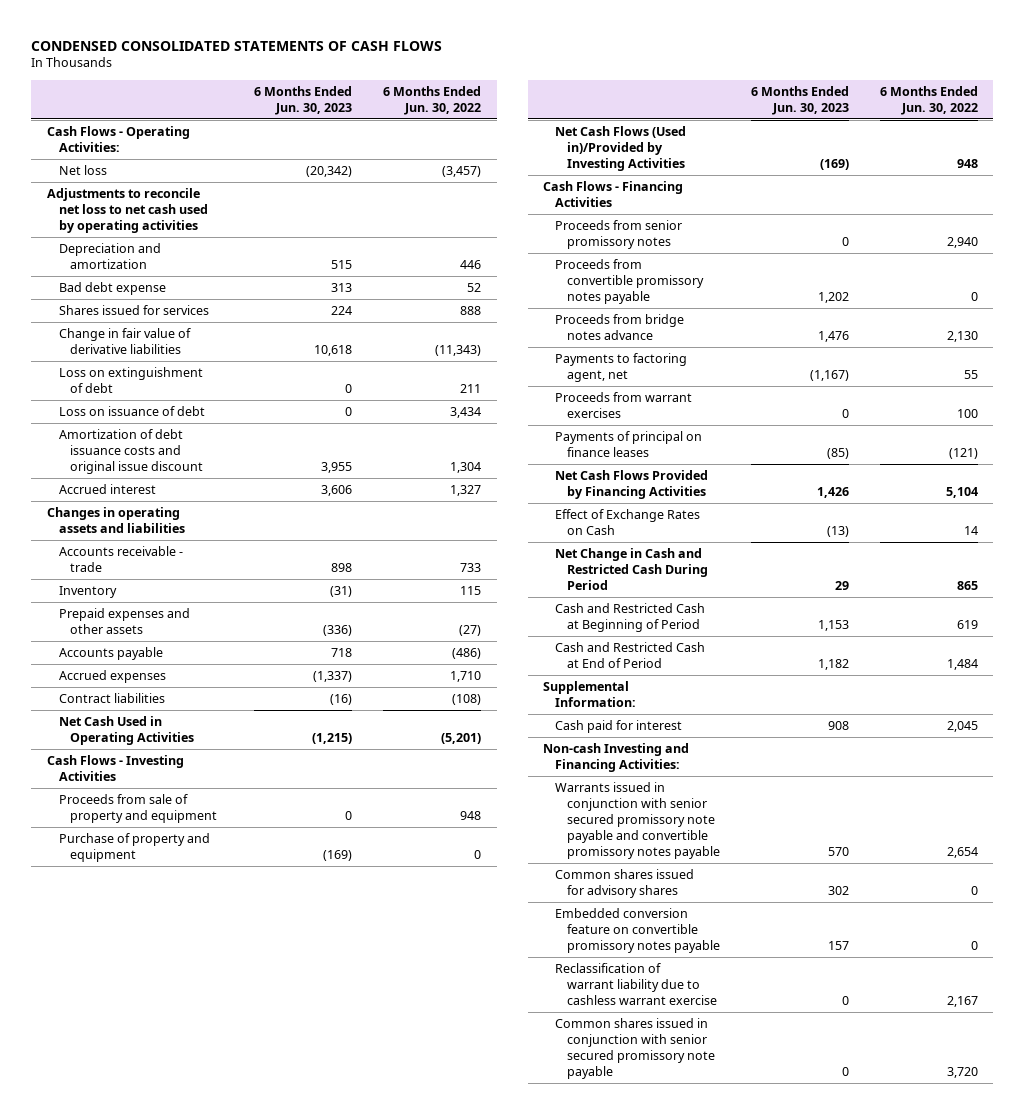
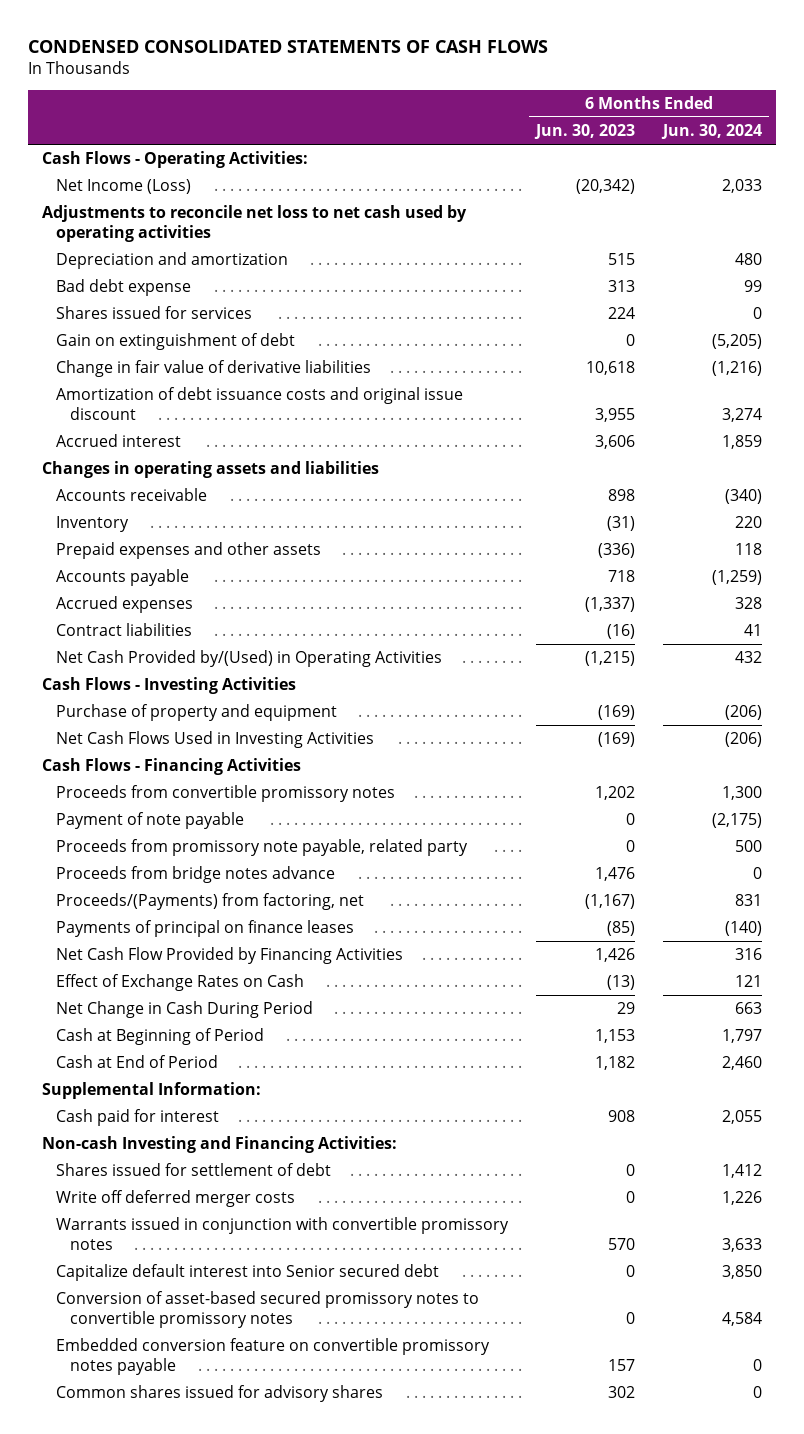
[383,85,482,115] 6 Months Ended Jun. 30, 2022 -> none
none -> [661,124,763,140] Jun. 30, 2024
[58,165,107,176] Net loss -> [55,179,191,195] Net Income (Loss)
none -> [55,333,295,351] Gain on extinguishment of debt
[58,367,203,393] Loss on extinguishment of debt -> none
[58,406,205,417] Loss on issuance of debt -> none
[58,546,183,572] Accounts receivable - trade -> [55,488,207,502] Accounts receivable
[58,716,195,745] Net Cash Used in Operating Activities -> [55,650,442,668] Net Cash Provided by/(Used) in Operating Activities
[58,794,218,823] Proceeds from sale of property and equipment -> none
[554,126,686,171] Net Cash Flows (Used in)/Provided by Investing Activities -> [55,731,374,749] Net Cash Flows Used in Investing Activities
[554,220,682,249] Proceeds from senior promissory notes -> none
[554,259,704,304] Proceeds from convertible promissory notes payable -> [55,785,395,803] Proceeds from convertible promissory notes
none -> [55,812,244,830] Payment of note payable
none -> [55,839,468,857] Proceeds from promissory note payable, related party
[554,392,692,418] Proceeds from warrant exercises -> none
[554,353,687,382] Payments to factoring agent, net -> [55,893,364,911] Proceeds/(Payments) from factoring, net
[554,470,708,499] Net Cash Flows Provided by Financing Activities -> [55,947,403,965] Net Cash Flow Provided by Financing Activities
[554,548,708,590] Net Change in Cash and Restricted Cash During Period -> [55,1001,313,1019] Net Change in Cash During Period
[554,603,705,632] Cash and Restricted Cash at Beginning of Period -> [55,1028,264,1046] Cash at Beginning of Period
[554,642,705,668] Cash and Restricted Cash at End of Period -> [55,1055,218,1069] Cash at End of Period
none -> [55,1163,331,1177] Shares issued for settlement of debt
none -> [55,1190,295,1208] Write off deferred merger costs
[554,782,720,859] Warrants issued in conjunction with senior secured promissory note payable and convertible promissory notes payable -> [55,1217,509,1251] Warrants issued in conjunction with convertible promissory notes
none -> [55,1264,439,1282] Capitalize default interest into Senior secured debt
none -> [55,1291,479,1329] Conversion of asset-based secured promissory notes to convertible promissory notes
[554,963,717,1005] Reclassification of warrant liability due to cashless warrant exercise -> none
[554,1018,715,1079] Common shares issued in conjunction with senior secured promissory note payable -> none
[554,869,694,898] Common shares issued for advisory shares -> [55,1385,383,1403] Common shares issued for advisory shares

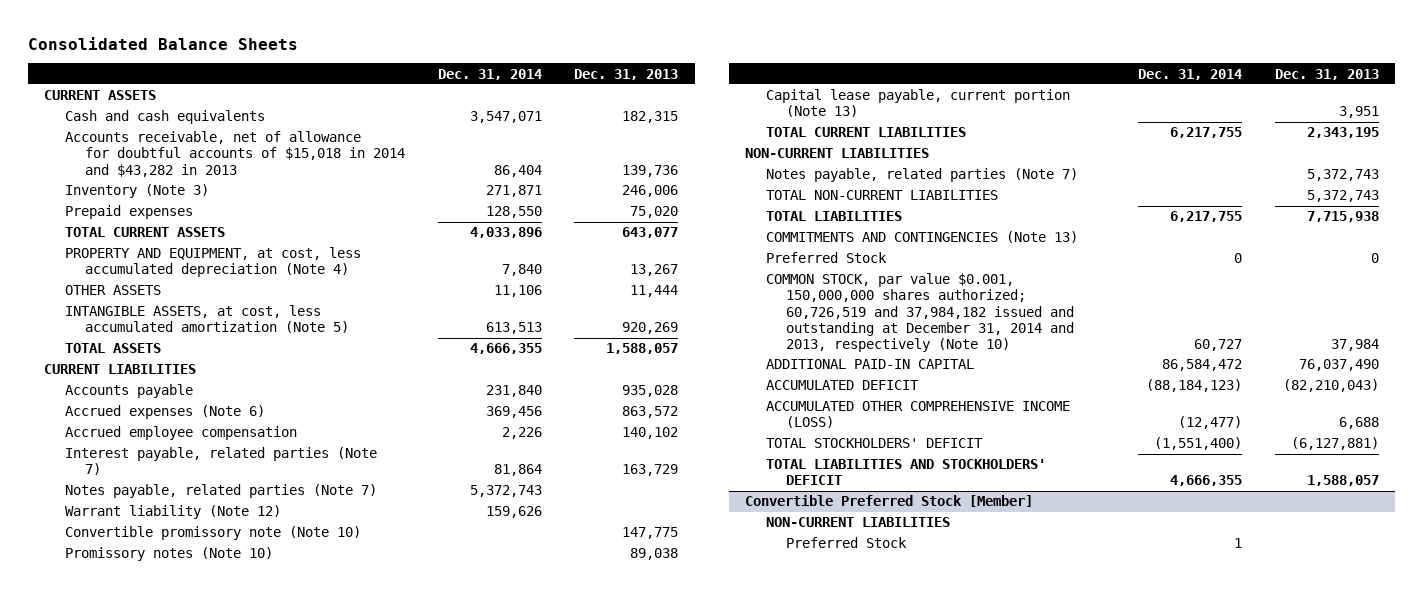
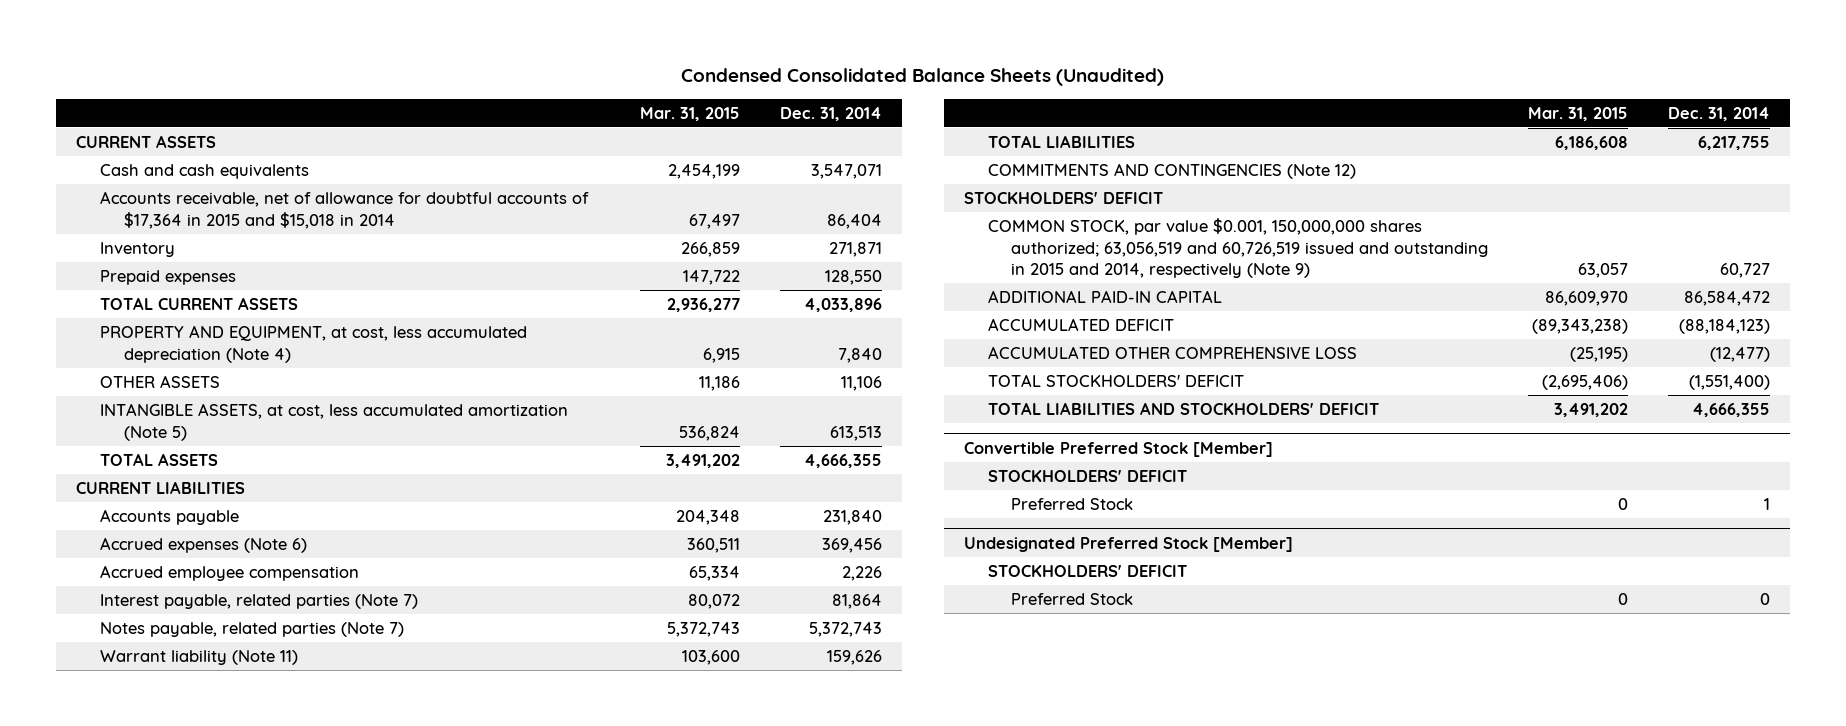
[28,36,299,50] Consolidated Balance Sheets -> [681,68,1165,87] Condensed Consolidated Balance Sheets (Unaudited)
[574,68,679,80] Dec. 31, 2013 -> none
none -> [640,106,741,121] Mar. 31, 2015
[64,131,406,177] Accounts receivable, net of allowance for doubtful accounts of $15,018 in 2014 and $43,282 in 2013 -> [99,190,589,229] Accounts receivable, net of allowance for doubtful accounts of $17,364 in 2015 and $15,018 in 2014
[64,184,209,199] Inventory (Note 3) -> [99,241,175,257] Inventory
[64,526,361,541] Convertible promissory note (Note 10) -> none
[64,547,273,562] Promissory notes (Note 10) -> none
[765,89,1070,118] Capital lease payable, current portion (Note 13) -> none
[765,127,966,138] TOTAL CURRENT LIABILITIES -> none
[745,148,930,159] NON-CURRENT LIABILITIES -> none
[765,168,1078,183] Notes payable, related parties (Note 7) -> none
[765,190,998,201] TOTAL NON-CURRENT LIABILITIES -> none
[64,505,281,520] Warrant liability (Note 12) -> [99,649,298,665] Warrant liability (Note 11)
[765,252,887,264] Preferred Stock -> none
[765,231,1078,244] COMMITMENTS AND CONTINGENCIES (Note 13) -> [987,162,1356,179] COMMITMENTS AND CONTINGENCIES (Note 12)
none -> [963,191,1163,204] STOCKHOLDERS' DEFICIT
[765,273,1074,352] COMMON STOCK, par value $0.001, 150,000,000 shares authorized; 60,726,519 and 37,984,182 issued and outstanding at December 31, 2014 and 2013, respectively (Note 10) -> [987,217,1489,279] COMMON STOCK, par value $0.001, 150,000,000 shares authorized; 63,056,519 and 60,726,519 issued and outstanding in 2015 and 2014, respectively (Note 9)
[765,401,1070,429] ACCUMULATED OTHER COMPREHENSIVE INCOME (LOSS) -> [987,345,1357,359] ACCUMULATED OTHER COMPREHENSIVE LOSS
[765,517,950,528] NON-CURRENT LIABILITIES -> none
none -> [987,469,1187,482] STOCKHOLDERS' DEFICIT
none -> [963,536,1293,552] Undesignated Preferred Stock [Member]
none -> [987,564,1187,577] STOCKHOLDERS' DEFICIT
none -> [1011,592,1134,605] Preferred Stock

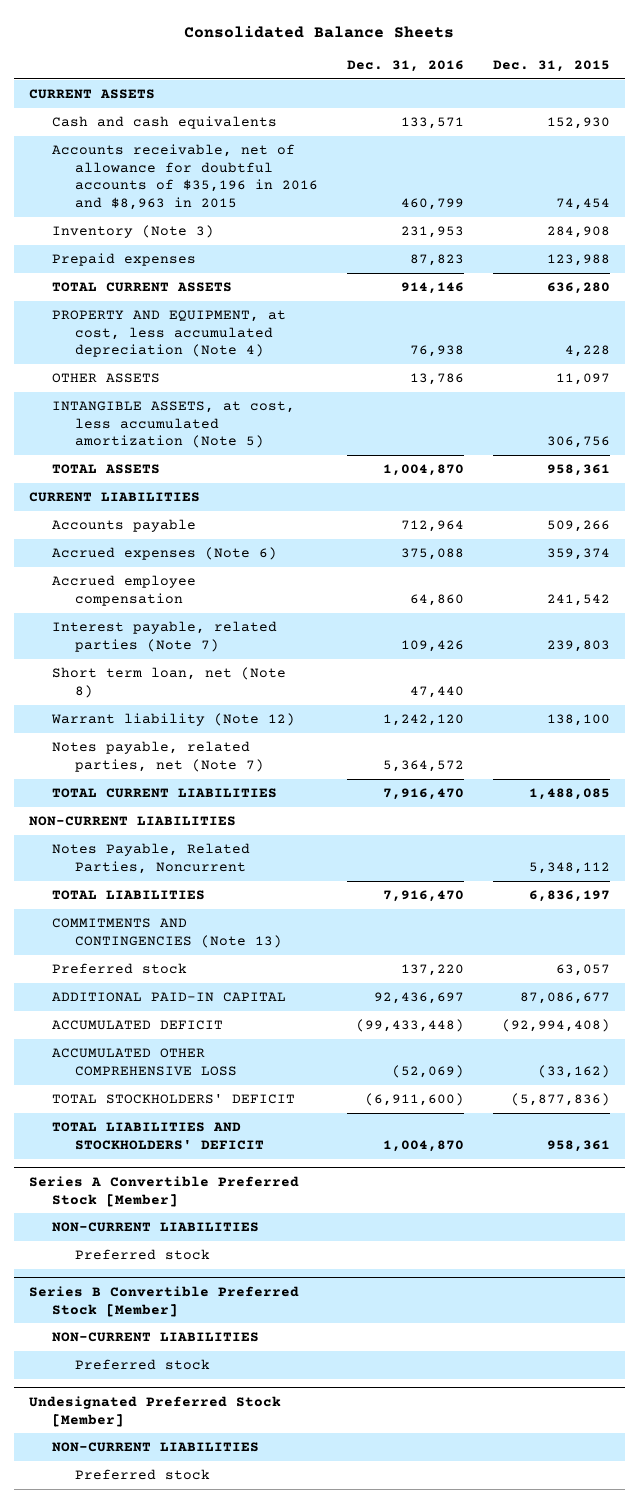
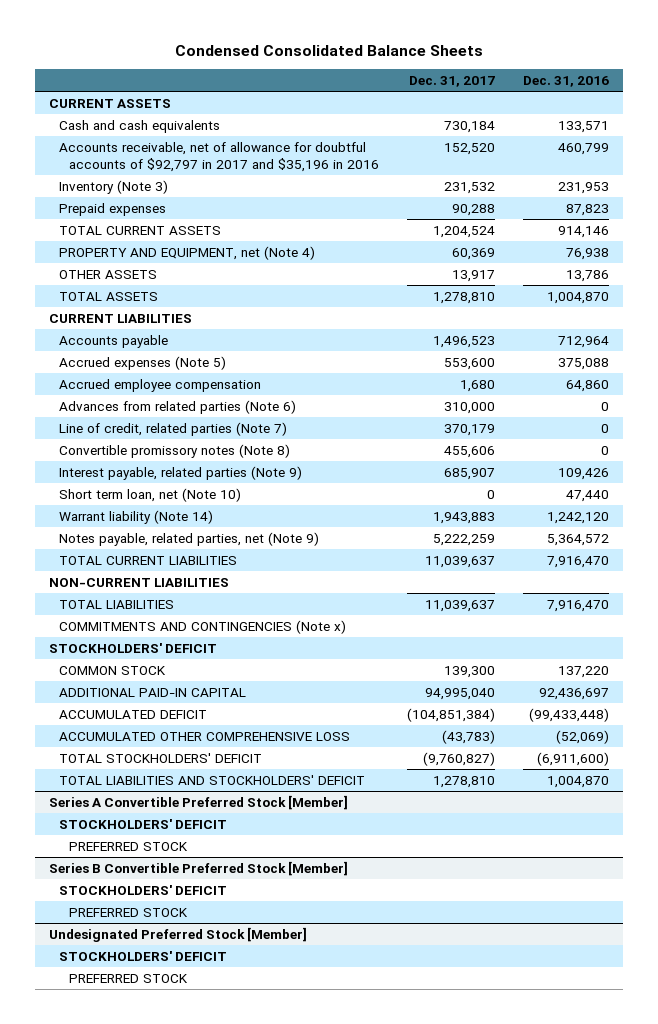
[184,25,455,38] Consolidated Balance Sheets -> [175,44,484,56] Condensed Consolidated Balance Sheets
[492,60,610,73] Dec. 31, 2015 -> none
none -> [409,76,496,88] Dec. 31, 2017
[51,144,318,211] Accounts receivable, net of allowance for doubtful accounts of $35,196 in 2016 and $8,963 in 2015 -> [59,141,379,173] Accounts receivable, net of allowance for doubtful accounts of $92,797 in 2017 and $35,196 in 2016
[51,310,286,358] PROPERTY AND EQUIPMENT, at cost, less accumulated depreciation (Note 4) -> [59,245,316,260] PROPERTY AND EQUIPMENT, net (Note 4)
[51,401,295,449] INTANGIBLE ASSETS, at cost, less accumulated amortization (Note 5) -> none
[51,547,277,561] Accrued expenses (Note 6) -> [59,355,227,370] Accrued expenses (Note 5)
none -> [59,399,297,414] Advances from related parties (Note 6)
none -> [59,421,288,436] Line of credit, related parties (Note 7)
none -> [59,443,291,458] Convertible promissory notes (Note 8)
[51,621,277,652] Interest payable, related parties (Note 7) -> [59,465,303,480] Interest payable, related parties (Note 9)
[51,667,286,698] Short term loan, net (Note 8) -> [59,487,242,502] Short term loan, net (Note 10)
[50,713,295,727] Warrant liability (Note 12) -> [59,509,214,524] Warrant liability (Note 14)
[51,741,264,772] Notes payable, related parties, net (Note 7) -> [59,531,320,546] Notes payable, related parties, net (Note 9)
[51,843,250,874] Notes Payable, Related Parties, Noncurrent -> none
[51,918,282,948] COMMITMENTS AND CONTINGENCIES (Note 13) -> [59,619,347,634] COMMITMENTS AND CONTINGENCIES (Note x)
none -> [49,642,218,653] STOCKHOLDERS' DEFICIT
[51,963,187,975] Preferred stock -> [59,665,167,675] COMMON STOCK
[51,1222,259,1233] NON-CURRENT LIABILITIES -> none
none -> [59,818,228,829] STOCKHOLDERS' DEFICIT
[74,1249,210,1261] Preferred stock -> [68,841,188,851] PREFERRED STOCK
[51,1332,259,1343] NON-CURRENT LIABILITIES -> none
none -> [59,884,228,895] STOCKHOLDERS' DEFICIT
[74,1359,210,1371] Preferred stock -> [68,907,188,917] PREFERRED STOCK
[51,1442,259,1453] NON-CURRENT LIABILITIES -> none
none -> [59,950,228,961] STOCKHOLDERS' DEFICIT
[74,1469,210,1481] Preferred stock -> [68,973,188,983] PREFERRED STOCK

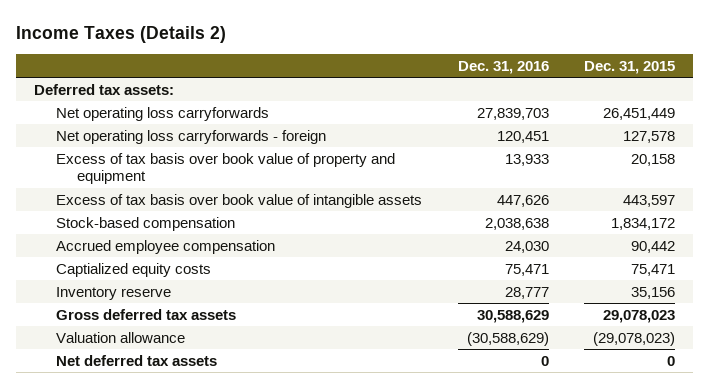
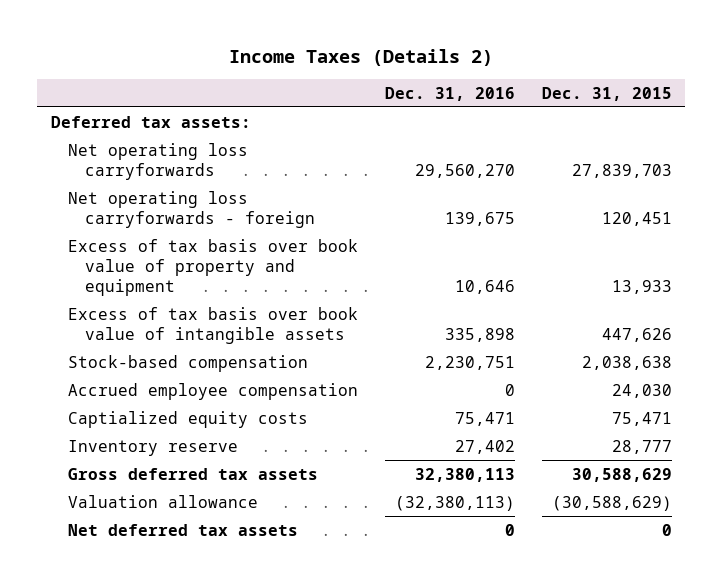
[476,107,549,120] 27,839,703 -> [414,164,515,179] 29,560,270
[603,107,676,120] 26,451,449 -> [571,164,672,179] 27,839,703
[496,130,549,143] 120,451 -> [444,212,515,227] 139,675
[623,130,676,143] 127,578 -> [601,212,672,227] 120,451
[504,153,549,166] 13,933 -> [454,280,515,295] 10,646
[631,153,676,166] 20,158 -> [611,280,672,295] 13,933
[496,194,549,207] 447,626 -> [444,328,515,343] 335,898
[623,194,676,207] 443,597 -> [601,328,672,343] 447,626
[484,217,549,230] 2,038,638 -> [424,355,515,370] 2,230,751
[611,217,676,230] 1,834,172 -> [581,355,672,370] 2,038,638
[504,240,549,253] 24,030 -> [504,383,515,396] 0
[631,240,676,253] 90,442 -> [611,383,672,398] 24,030
[504,286,549,299] 28,777 -> [454,439,515,454] 27,402
[631,286,676,299] 35,156 -> [611,439,672,454] 28,777
[476,309,549,323] 30,588,629 -> [414,467,515,482] 32,380,113
[603,309,676,323] 29,078,023 -> [571,467,672,482] 30,588,629
[466,331,549,346] (30,588,629) -> [394,495,515,511] (32,380,113)
[593,331,676,346] (29,078,023) -> [551,495,672,511] (30,588,629)

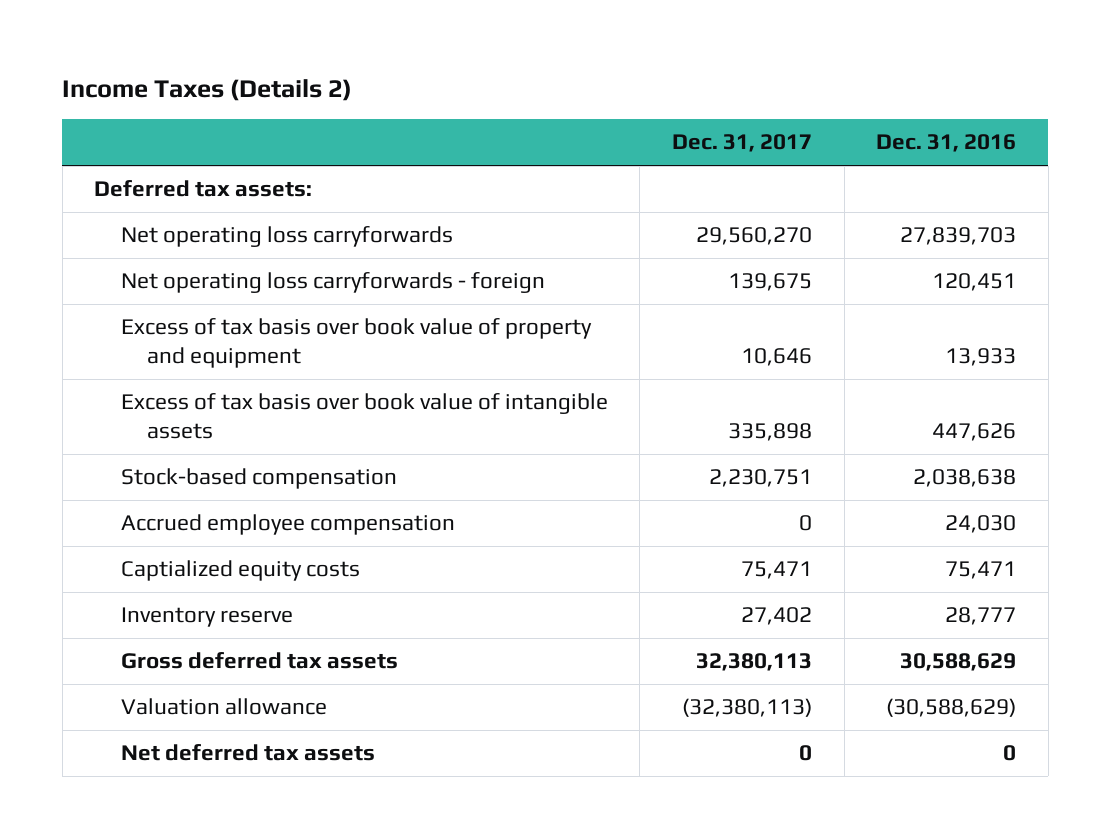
[541,86,672,101] Dec. 31, 2015 -> none
none -> [671,134,812,153] Dec. 31, 2017
[414,164,515,179] 29,560,270 -> [900,227,1017,246] 27,839,703
[444,212,515,227] 139,675 -> [932,273,1017,292] 120,451
[454,280,515,295] 10,646 -> [945,348,1017,367] 13,933
[444,328,515,343] 335,898 -> [932,423,1017,442] 447,626
[424,355,515,370] 2,230,751 -> [913,469,1017,488] 2,038,638
[504,383,515,396] 0 -> [945,515,1017,534] 24,030
[454,439,515,454] 27,402 -> [945,607,1017,626] 28,777
[414,467,515,482] 32,380,113 -> [900,653,1017,672] 30,588,629
[394,495,515,511] (32,380,113) -> [886,698,1017,718] (30,588,629)

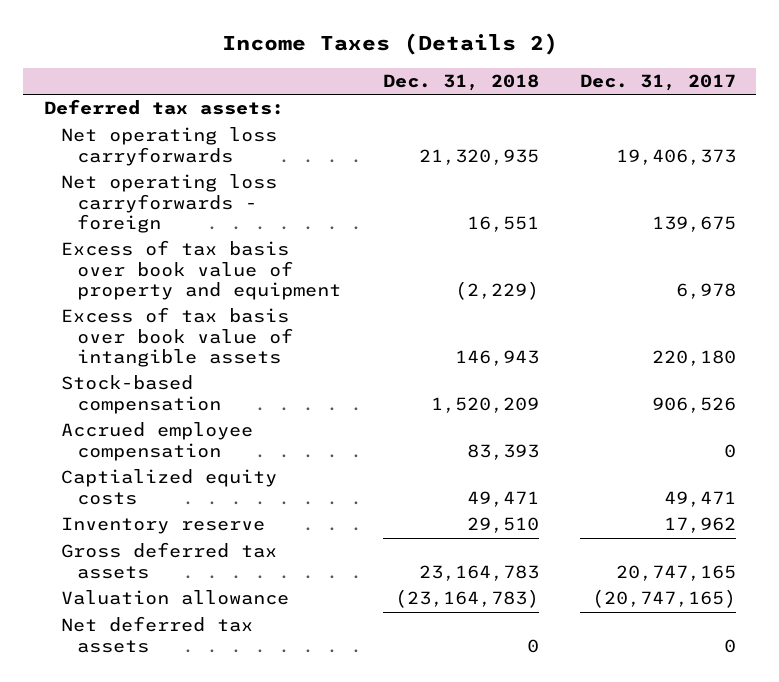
[876,134,1017,153] Dec. 31, 2016 -> none
none -> [382,74,539,92] Dec. 31, 2018
[695,227,812,246] 29,560,270 -> [615,148,736,165] 19,406,373
[740,348,812,367] 10,646 -> [675,283,736,300] 6,978
[727,423,812,442] 335,898 -> [651,350,736,367] 220,180
[708,469,812,488] 2,230,751 -> [651,396,736,413] 906,526
[740,561,812,580] 75,471 -> [663,490,736,507] 49,471
[740,607,812,626] 27,402 -> [663,517,736,534] 17,962
[695,653,812,672] 32,380,113 -> [615,564,736,581] 20,747,165
[681,698,812,718] (32,380,113) -> [591,589,736,609] (20,747,165)

